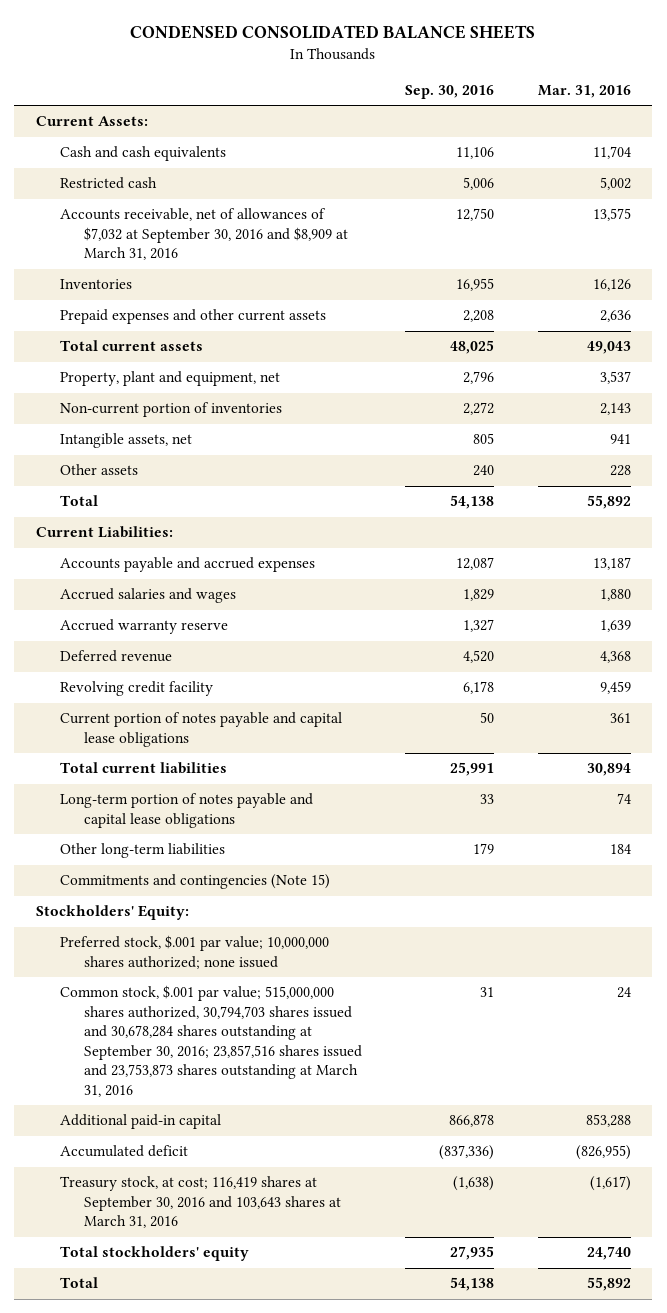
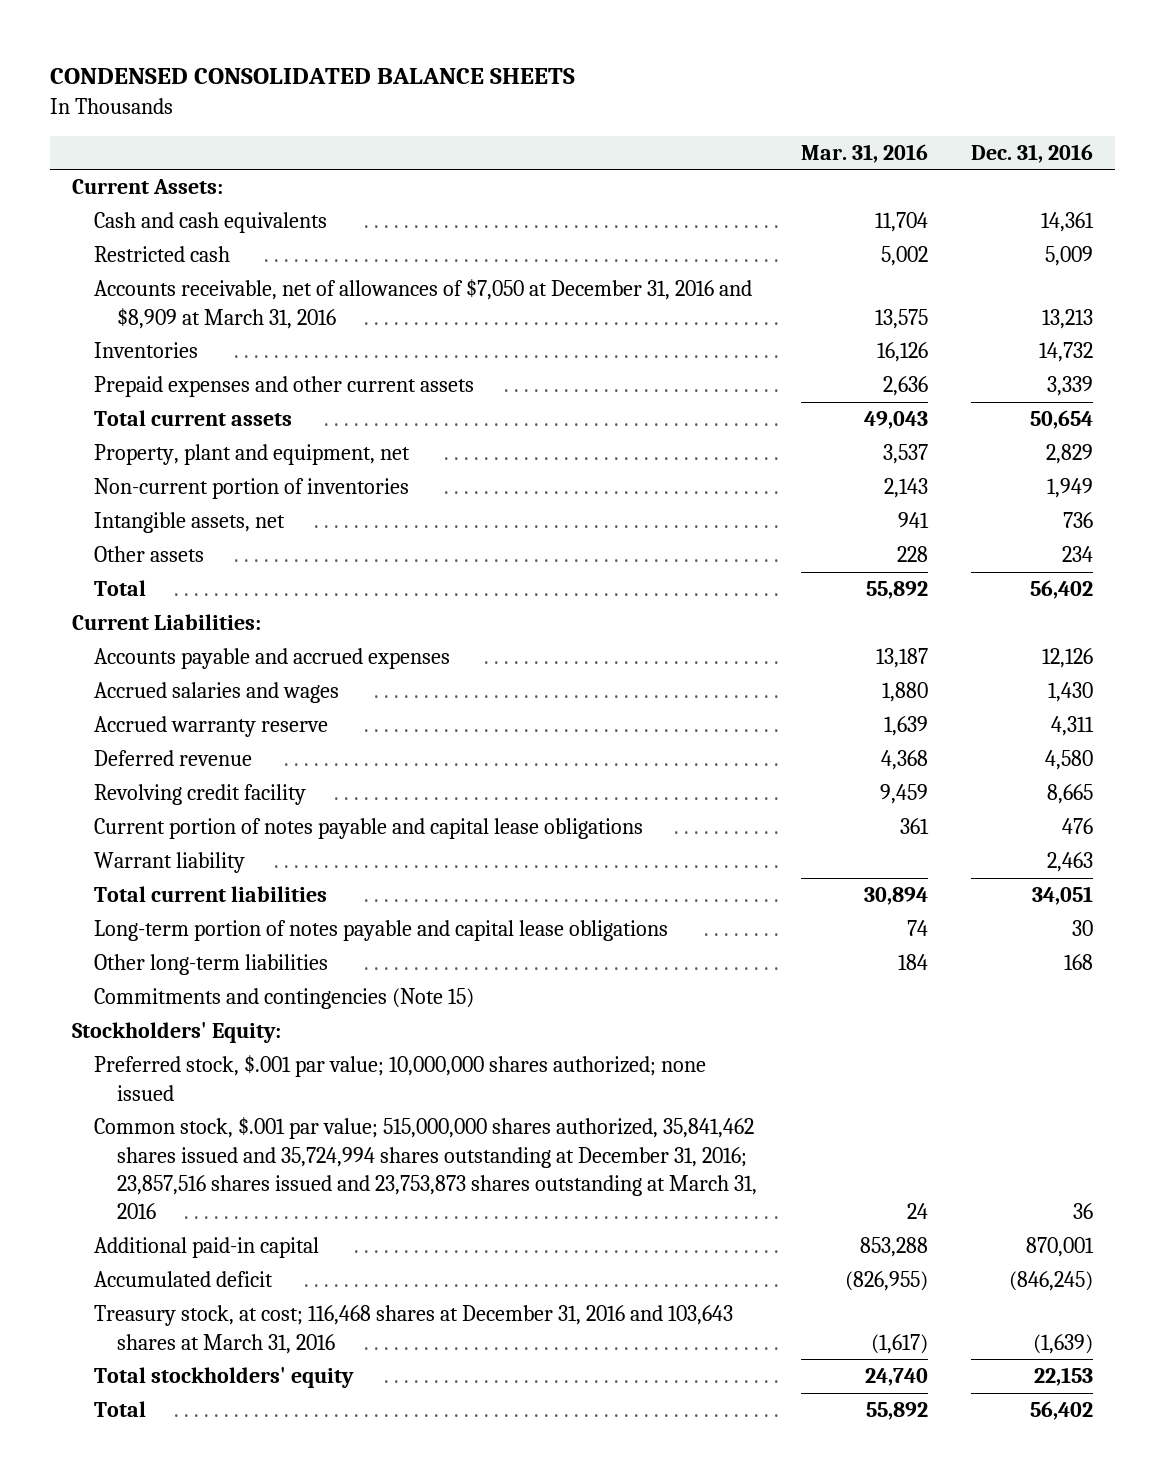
[405,84,495,99] Sep. 30, 2016 -> none
none -> [971,143,1094,163] Dec. 31, 2016
[60,208,349,261] Accounts receivable, net of allowances of $7,032 at September 30, 2016 and $8,909 at March 31, 2016 -> [94,279,753,329] Accounts receivable, net of allowances of $7,050 at December 31, 2016 and $8,909 at March 31, 2016
none -> [94,852,246,874] Warrant liability
[60,985,363,1097] Common stock, $.001 par value; 515,000,000 shares authorized, 30,794,703 shares issued and 30,678,284 shares outstanding at September 30, 2016; 23,857,516 shares issued and 23,753,873 shares outstanding at March 31, 2016 -> [94,1117,758,1220] Common stock, $.001 par value; 515,000,000 shares authorized, 35,841,462 shares issued and 35,724,994 shares outstanding at December 31, 2016; 23,857,516 shares issued and 23,753,873 shares outstanding at March 31, 2016
[60,1176,342,1229] Treasury stock, at cost; 116,419 shares at September 30, 2016 and 103,643 shares at March 31, 2016 -> [94,1305,734,1354] Treasury stock, at cost; 116,468 shares at December 31, 2016 and 103,643 shares at March 31, 2016

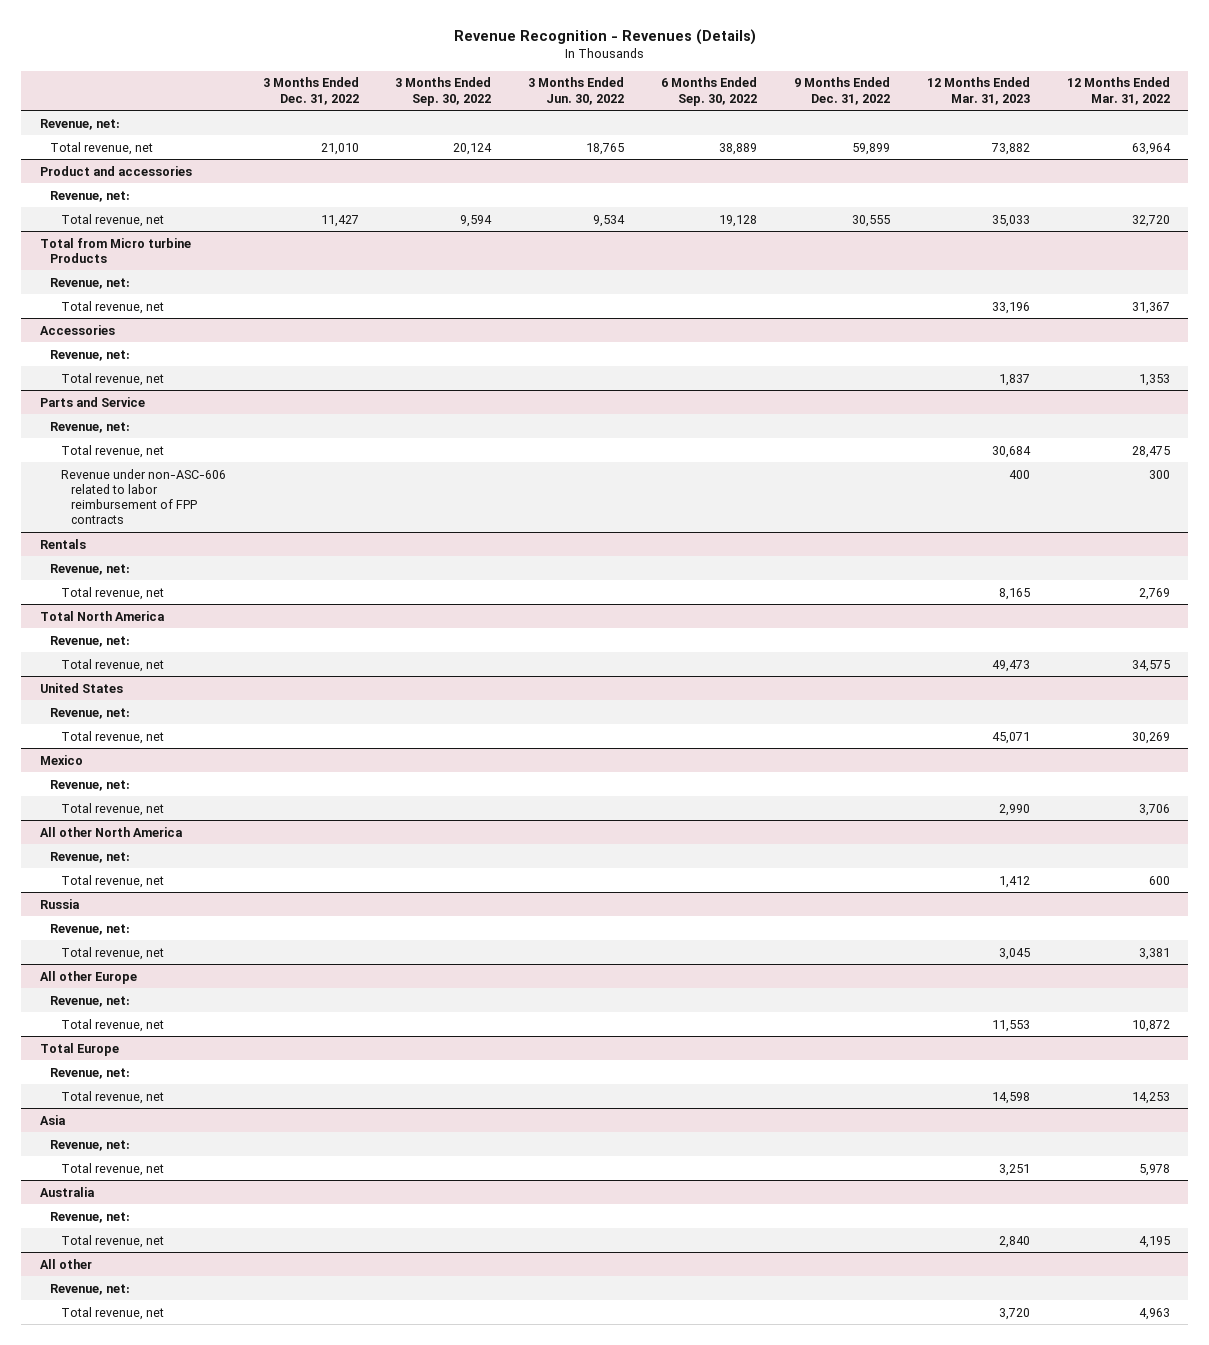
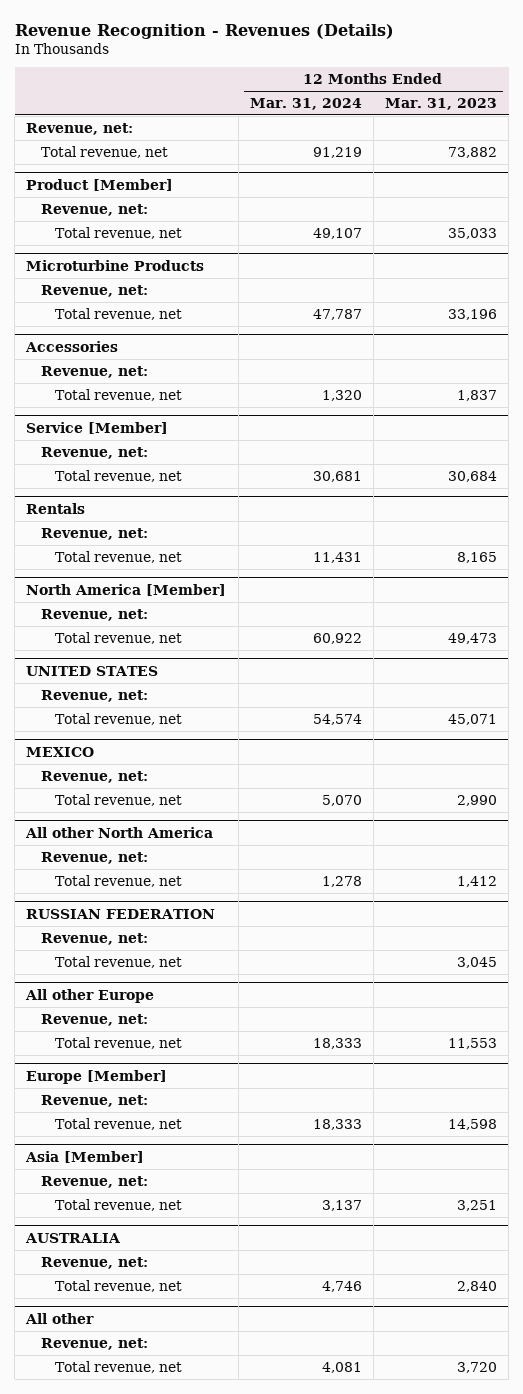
[262,77,359,105] 3 Months Ended Dec. 31, 2022 -> none
[395,77,492,106] 3 Months Ended Sep. 30, 2022 -> none
[528,77,625,105] 3 Months Ended Jun. 30, 2022 -> none
[661,77,758,106] 6 Months Ended Sep. 30, 2022 -> none
[793,77,890,105] 9 Months Ended Dec. 31, 2022 -> none
[1066,77,1170,105] 12 Months Ended Mar. 31, 2022 -> none
none -> [249,97,362,110] Mar. 31, 2024
[39,165,192,176] Product and accessories -> [26,178,174,191] Product [Member]
[39,237,191,263] Total from Micro turbine Products -> [26,259,205,271] Microturbine Products
[39,396,145,407] Parts and Service -> [26,421,169,434] Service [Member]
[60,468,226,525] Revenue under non-ASC-606 related to labor reimbursement of FPP contracts -> none
[39,610,165,621] Total North America -> [26,583,227,596] North America [Member]
[39,682,123,693] United States -> [26,665,159,676] UNITED STATES
[39,754,83,765] Mexico -> [26,746,95,757] MEXICO
[39,898,80,909] Russia -> [26,908,216,919] RUSSIAN FEDERATION
[39,1042,119,1056] Total Europe -> [26,1069,168,1084] Europe [Member]
[39,1114,66,1125] Asia -> [25,1150,145,1163] Asia [Member]
[39,1186,95,1197] Australia -> [25,1232,122,1243] AUSTRALIA

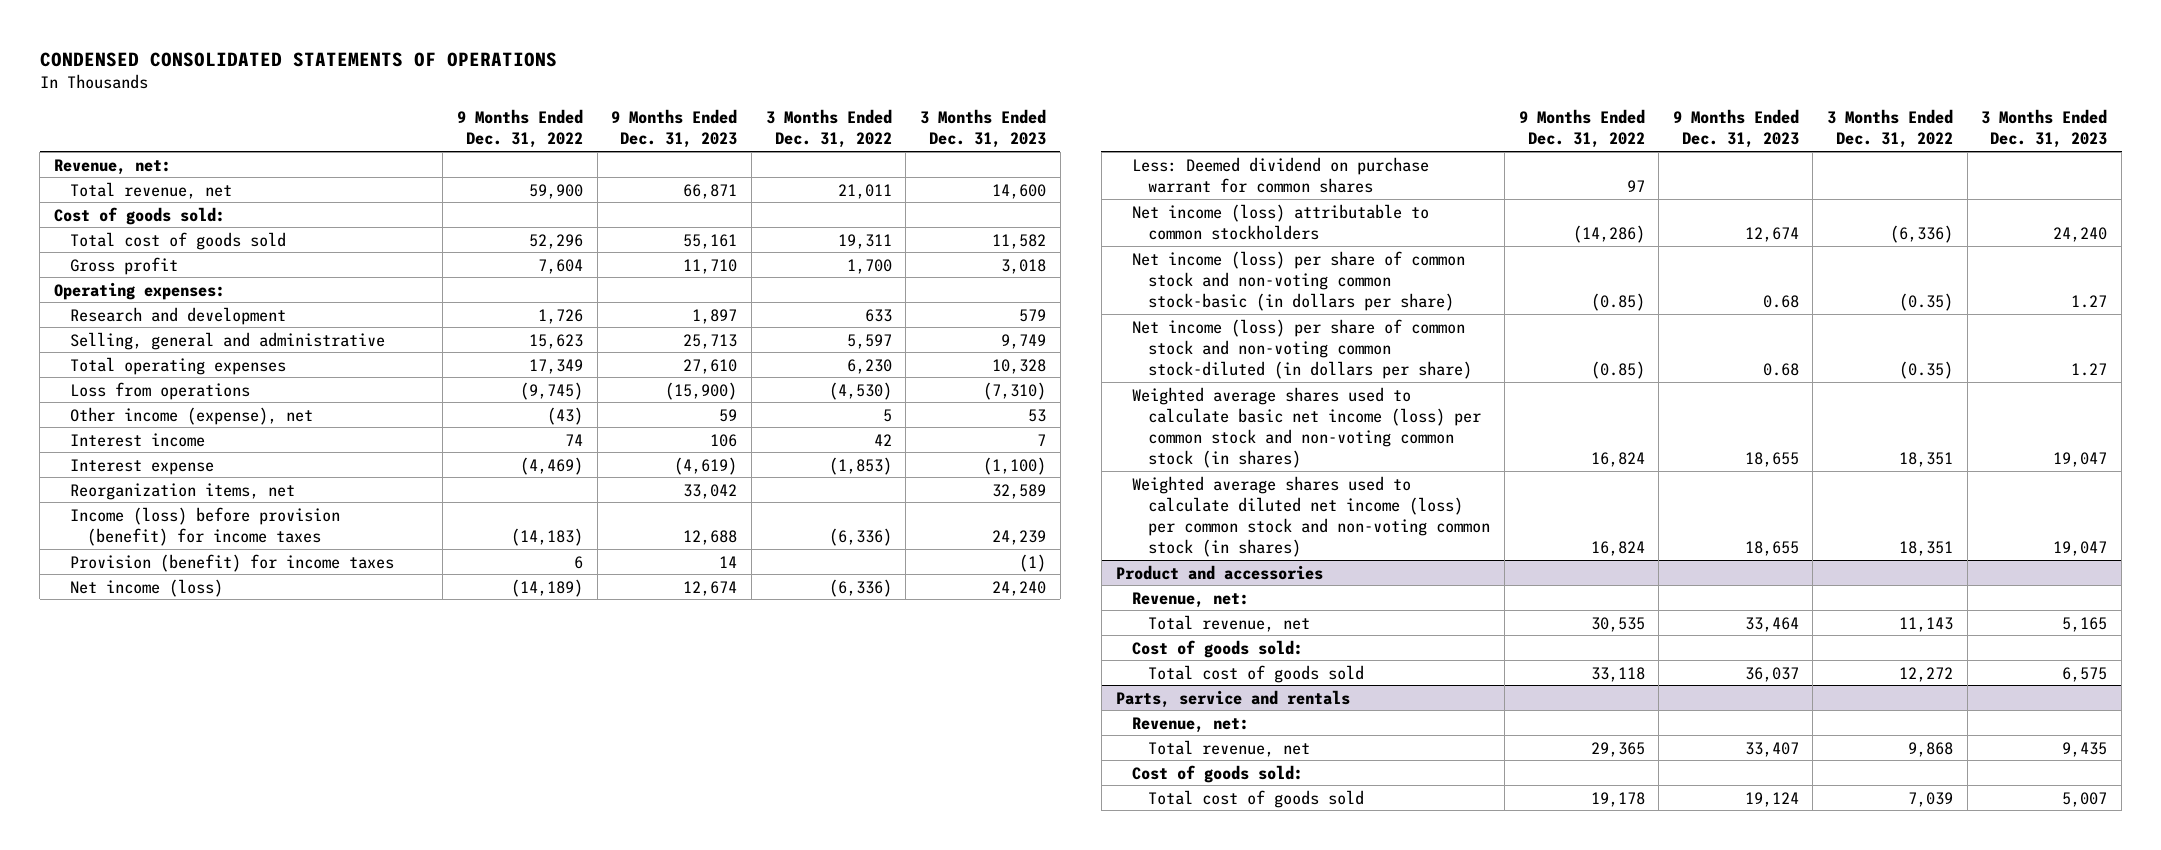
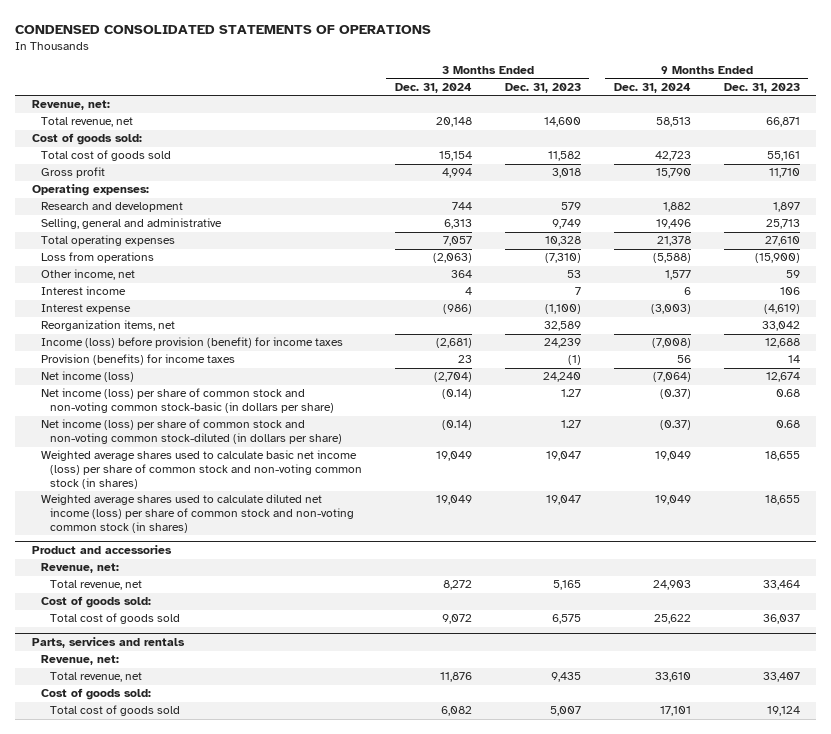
[456,109,583,149] 9 Months Ended Dec. 31, 2022 -> none
[765,109,892,149] 3 Months Ended Dec. 31, 2022 -> none
none -> [394,82,472,93] Dec. 31, 2024
none -> [613,82,691,93] Dec. 31, 2024
[70,406,314,425] Other income (expense), net -> [40,269,135,281] Other income, net
[70,553,395,572] Provision (benefit) for income taxes -> [40,354,235,366] Provision (benefits) for income taxes
[1131,156,1429,193] Less: Deemed dividend on purchase warrant for common shares -> none
[1131,203,1429,240] Net income (loss) attributable to common stockholders -> none
[1131,386,1482,469] Weighted average shares used to calculate basic net income (loss) per common stock and non-voting common stock (in shares) -> [40,450,362,489] Weighted average shares used to calculate basic net income (loss) per share of common stock and non-voting common stock (in shares)
[1131,475,1491,558] Weighted average shares used to calculate diluted net income (loss) per common stock and non-voting common stock (in shares) -> [40,494,354,533] Weighted average shares used to calculate diluted net income (loss) per share of common stock and non-voting common stock (in shares)
[1115,689,1350,708] Parts, service and rentals -> [31,637,185,649] Parts, services and rentals

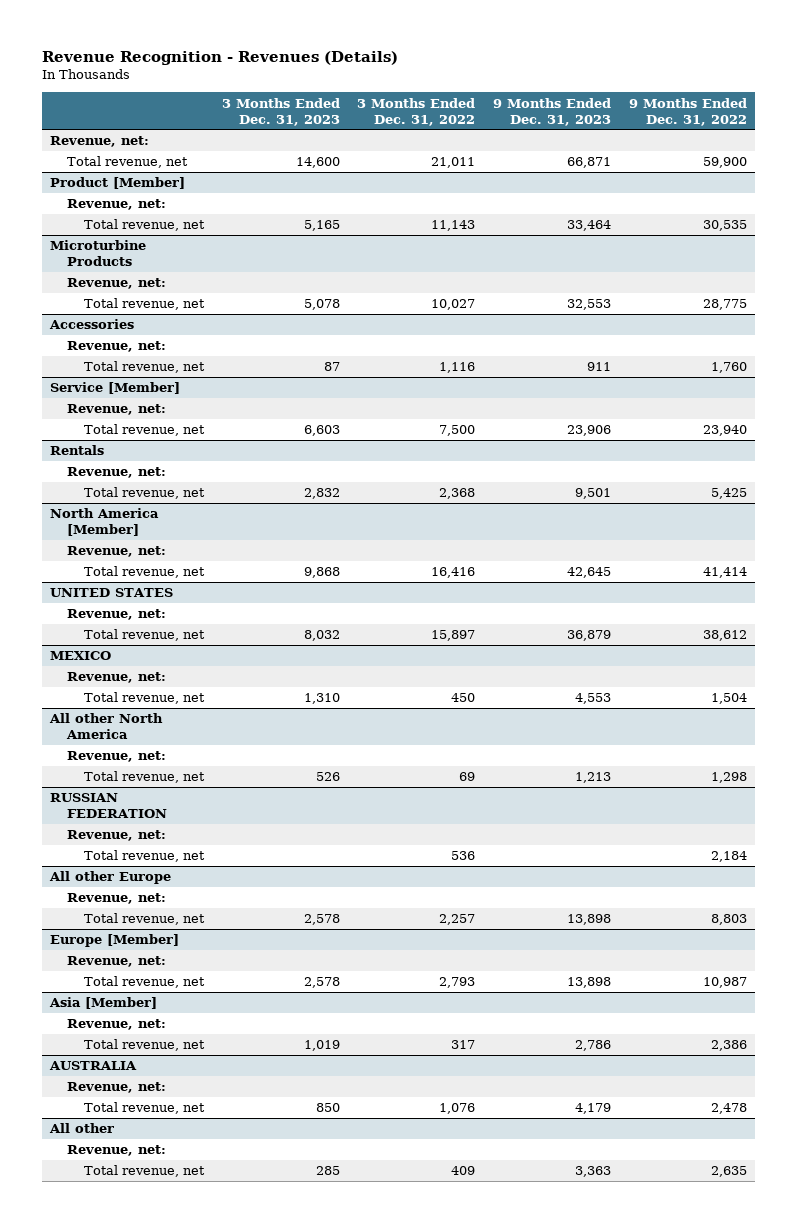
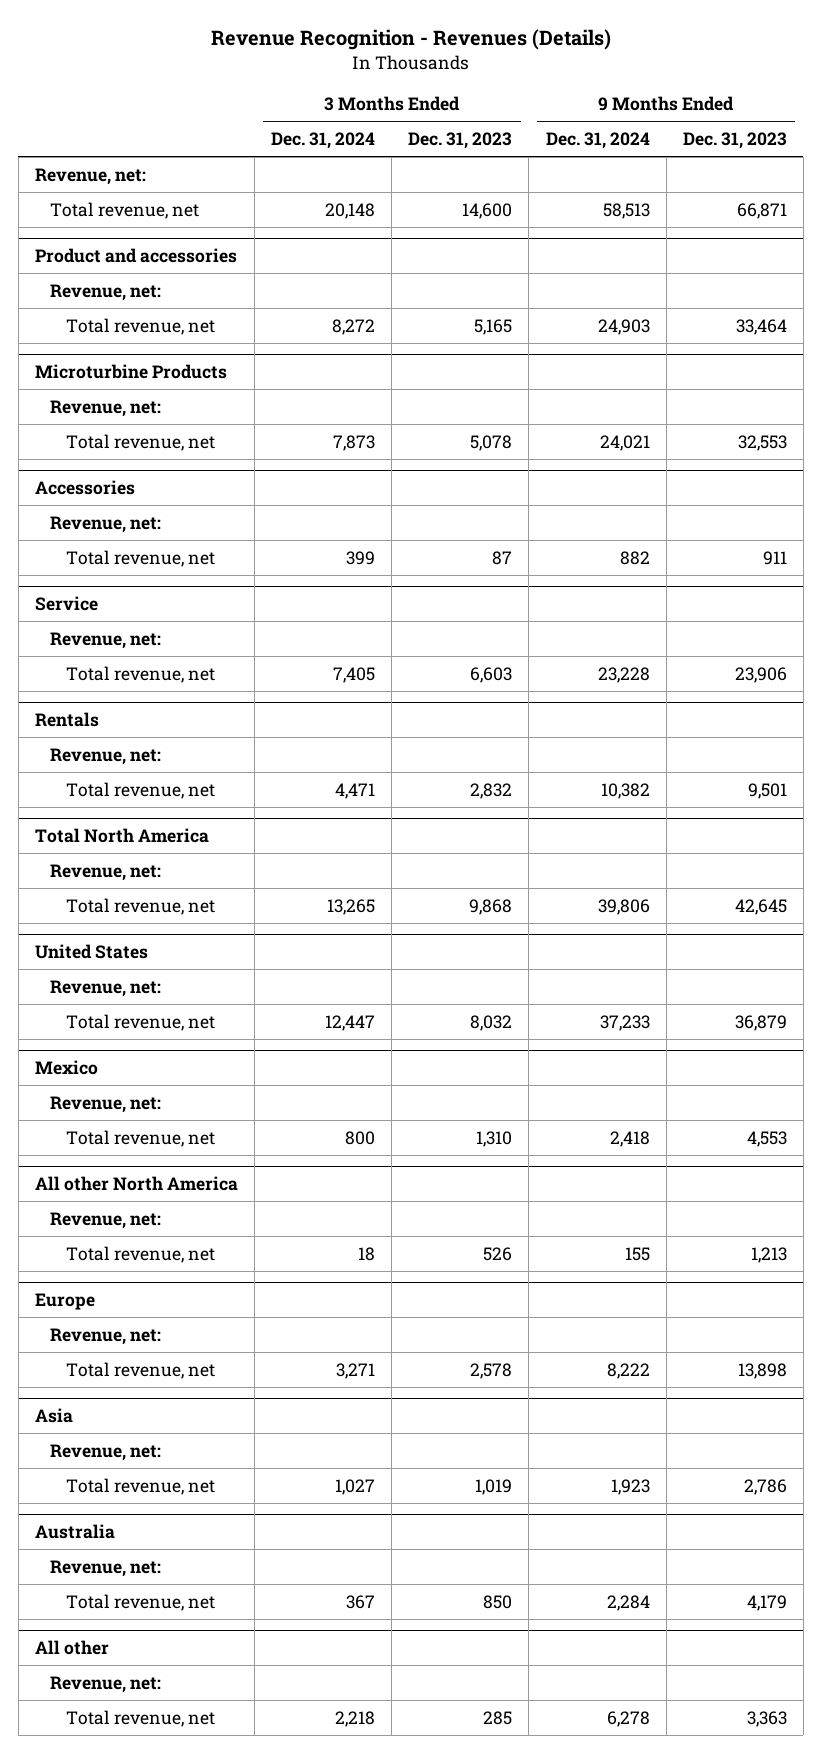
[357,97,476,126] 3 Months Ended Dec. 31, 2022 -> none
[628,97,747,126] 9 Months Ended Dec. 31, 2022 -> none
none -> [271,132,376,150] Dec. 31, 2024
none -> [545,132,650,150] Dec. 31, 2024
[50,177,186,190] Product [Member] -> [34,247,237,263] Product and accessories
[50,382,181,395] Service [Member] -> [34,595,98,611] Service
[50,508,160,537] North America [Member] -> [34,827,209,843] Total North America
[50,588,174,598] UNITED STATES -> [34,943,148,959] United States
[50,651,112,661] MEXICO -> [34,1059,98,1075] Mexico
[50,793,168,819] RUSSIAN FEDERATION -> none
[67,830,167,842] Revenue, net: -> none
[84,850,206,863] Total revenue, net -> none
[49,871,172,885] All other Europe -> none
[67,893,167,905] Revenue, net: -> none
[84,913,206,926] Total revenue, net -> none
[50,934,180,948] Europe [Member] -> [34,1292,95,1310] Europe
[49,997,158,1010] Asia [Member] -> [34,1407,73,1423] Asia
[49,1061,138,1071] AUSTRALIA -> [34,1523,115,1539] Australia

